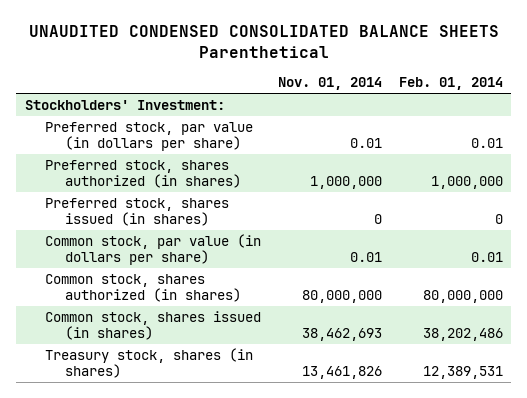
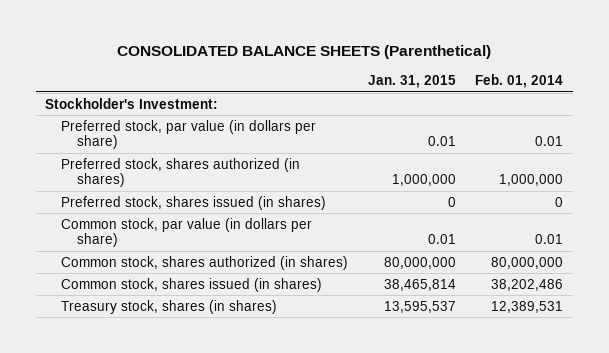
[28,25,499,58] UNAUDITED CONDENSED CONSOLIDATED BALANCE SHEETS Parenthetical -> [117,45,492,60] CONSOLIDATED BALANCE SHEETS (Parenthetical)
[277,77,382,91] Nov. 01, 2014 -> none
none -> [367,75,456,89] Jan. 31, 2015
[24,99,225,110] Stockholders' Investment: -> [45,97,219,109] Stockholder's Investment:

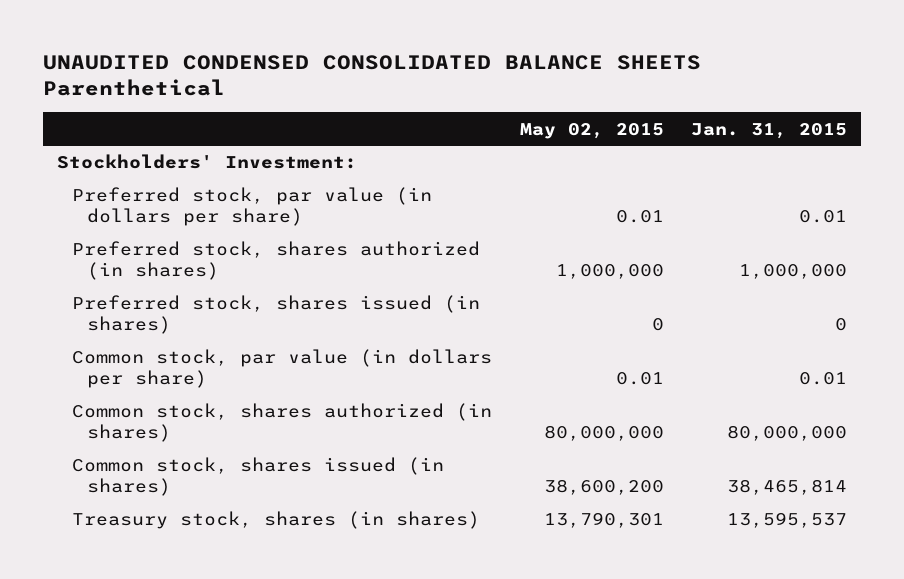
[117,45,492,60] CONSOLIDATED BALANCE SHEETS (Parenthetical) -> [42,55,701,97] UNAUDITED CONDENSED CONSOLIDATED BALANCE SHEETS Parenthetical
[475,74,564,89] Feb. 01, 2014 -> none
none -> [519,122,664,139] May 02, 2015
[45,97,219,109] Stockholder's Investment: -> [56,154,357,170] Stockholders' Investment:

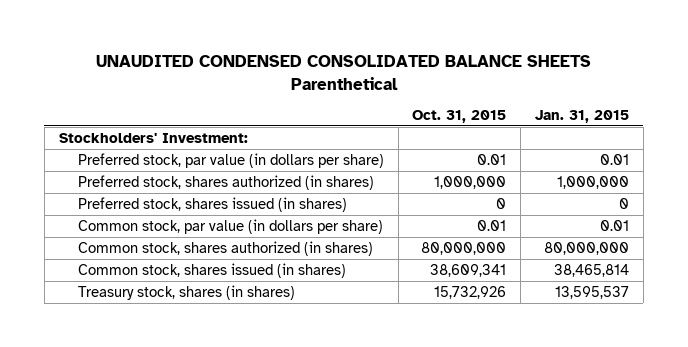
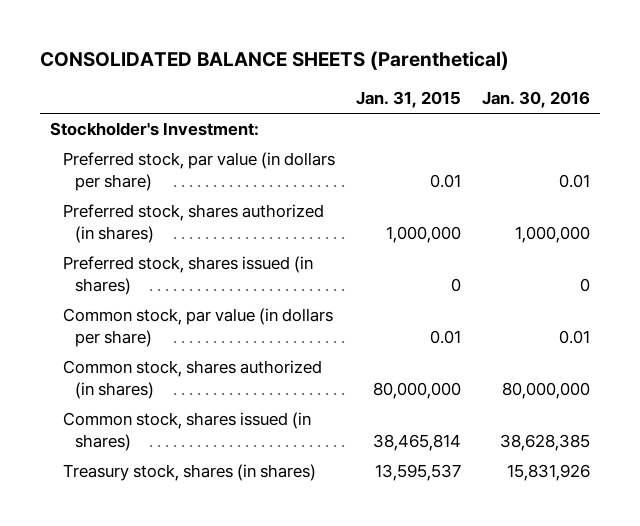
[95,55,591,90] UNAUDITED CONDENSED CONSOLIDATED BALANCE SHEETS Parenthetical -> [39,50,509,70] CONSOLIDATED BALANCE SHEETS (Parenthetical)
[412,109,507,123] Oct. 31, 2015 -> none
none -> [481,91,590,109] Jan. 30, 2016
[58,132,248,143] Stockholders' Investment: -> [50,122,260,137] Stockholder's Investment:

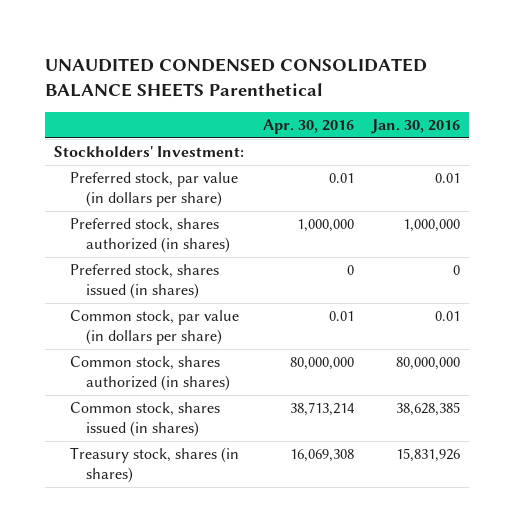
[39,50,509,70] CONSOLIDATED BALANCE SHEETS (Parenthetical) -> [45,57,428,97] UNAUDITED CONDENSED CONSOLIDATED BALANCE SHEETS Parenthetical
[355,91,461,109] Jan. 31, 2015 -> none
none -> [262,119,354,135] Apr. 30, 2016
[50,122,260,137] Stockholder's Investment: -> [54,146,245,158] Stockholders' Investment:

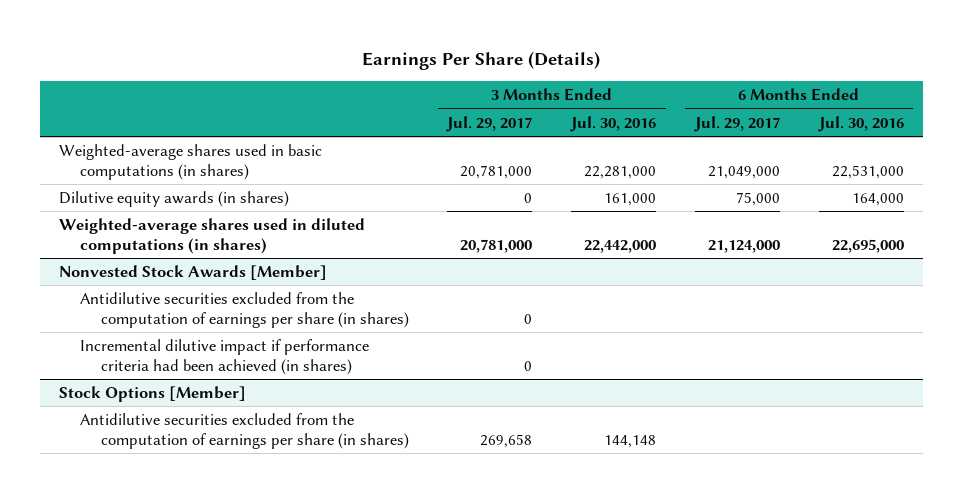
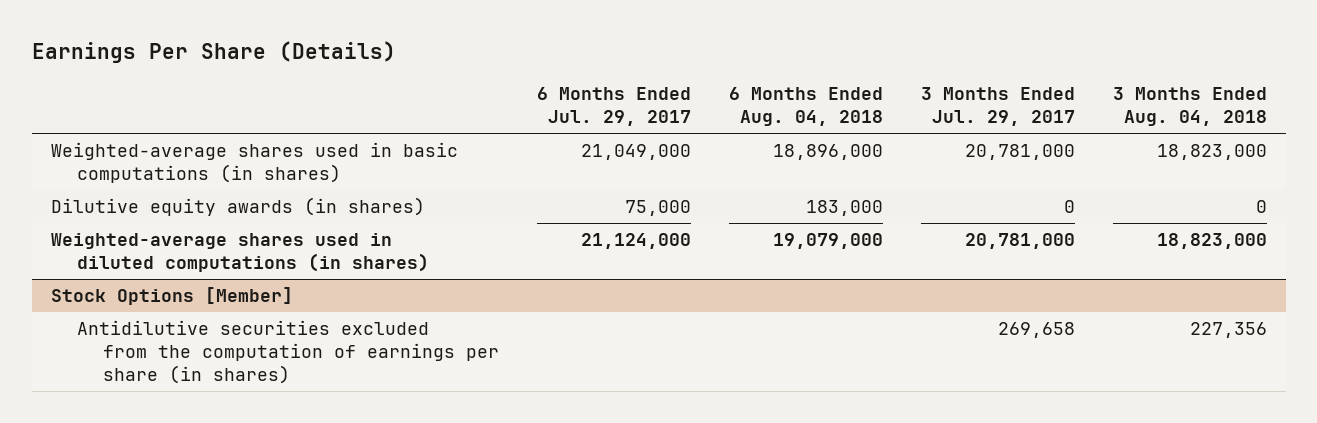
[570,115,657,132] Jul. 30, 2016 -> none
[817,115,904,132] Jul. 30, 2016 -> none
none -> [728,87,883,127] 6 Months Ended Aug. 04, 2018
none -> [1112,87,1267,127] 3 Months Ended Aug. 04, 2018
[59,264,328,280] Nonvested Stock Awards [Member] -> none
[79,291,409,328] Antidilutive securities excluded from the computation of earnings per share (in shares) -> none
[79,338,369,375] Incremental dilutive impact if performance criteria had been achieved (in shares) -> none

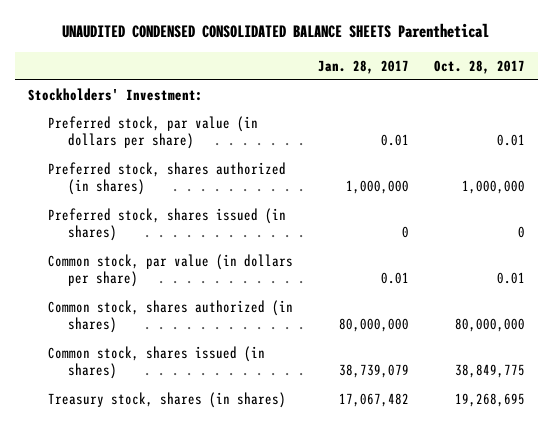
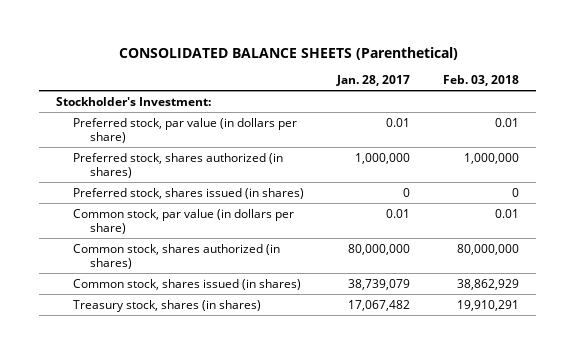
[62,23,490,39] UNAUDITED CONDENSED CONSOLIDATED BALANCE SHEETS Parenthetical -> [118,46,458,60] CONSOLIDATED BALANCE SHEETS (Parenthetical)
[434,59,526,74] Oct. 28, 2017 -> none
none -> [443,75,520,87] Feb. 03, 2018
[27,88,203,102] Stockholders' Investment: -> [55,96,211,106] Stockholder's Investment:

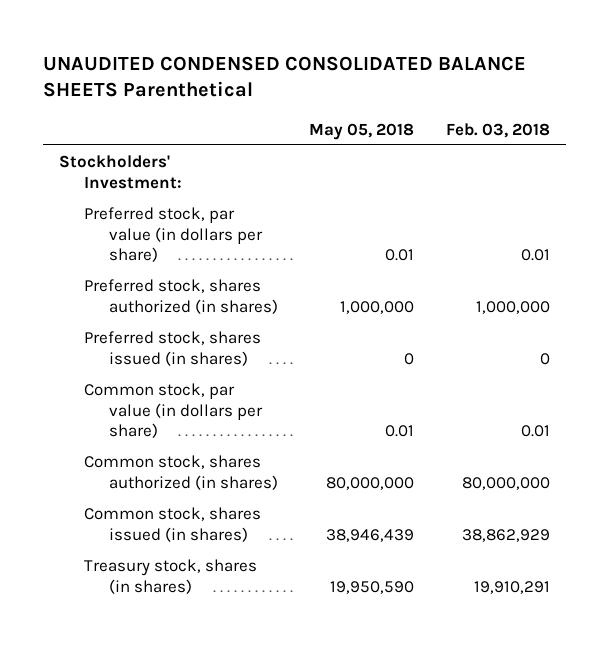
[118,46,458,60] CONSOLIDATED BALANCE SHEETS (Parenthetical) -> [43,55,527,98] UNAUDITED CONDENSED CONSOLIDATED BALANCE SHEETS Parenthetical
[336,75,411,87] Jan. 28, 2017 -> none
none -> [309,122,415,140] May 05, 2018
[55,96,211,106] Stockholder's Investment: -> [58,155,182,189] Stockholders' Investment:

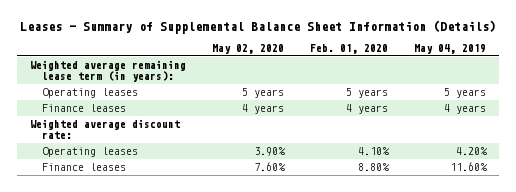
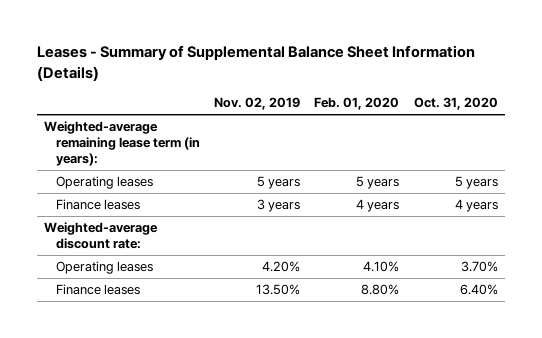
[212,44,285,55] May 02, 2020 -> none
[414,44,487,55] May 04, 2019 -> none
none -> [214,97,301,111] Nov. 02, 2019
none -> [413,97,498,111] Oct. 31, 2020
[30,59,187,83] Weighted average remaining lease term (in years): -> [43,121,200,167] Weighted-average remaining lease term (in years):
[30,118,181,140] Weighted average discount rate: -> [43,222,158,250] Weighted-average discount rate:

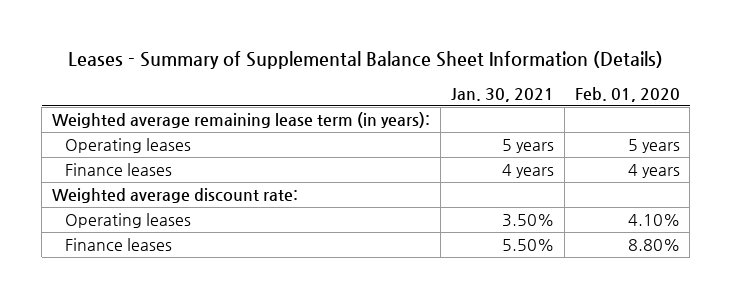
[214,97,301,111] Nov. 02, 2019 -> none
[413,97,498,111] Oct. 31, 2020 -> none
none -> [450,87,554,102] Jan. 30, 2021
[43,121,200,167] Weighted-average remaining lease term (in years): -> [51,111,430,128] Weighted average remaining lease term (in years):
[43,222,158,250] Weighted-average discount rate: -> [51,187,298,203] Weighted average discount rate:

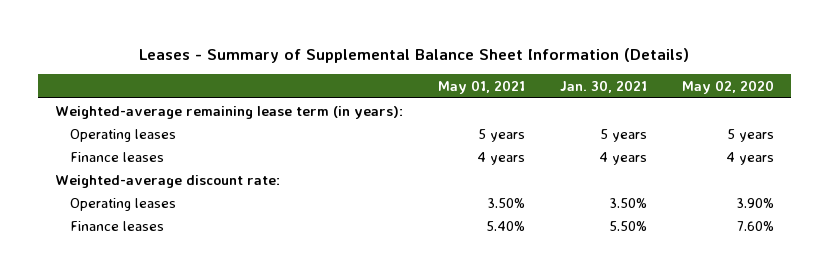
[574,86,680,102] Feb. 01, 2020 -> none
none -> [437,79,525,94] May 01, 2021
none -> [681,79,774,94] May 02, 2020
[51,111,430,128] Weighted average remaining lease term (in years): -> [54,105,403,119] Weighted-average remaining lease term (in years):
[51,187,298,203] Weighted average discount rate: -> [54,174,280,188] Weighted-average discount rate:

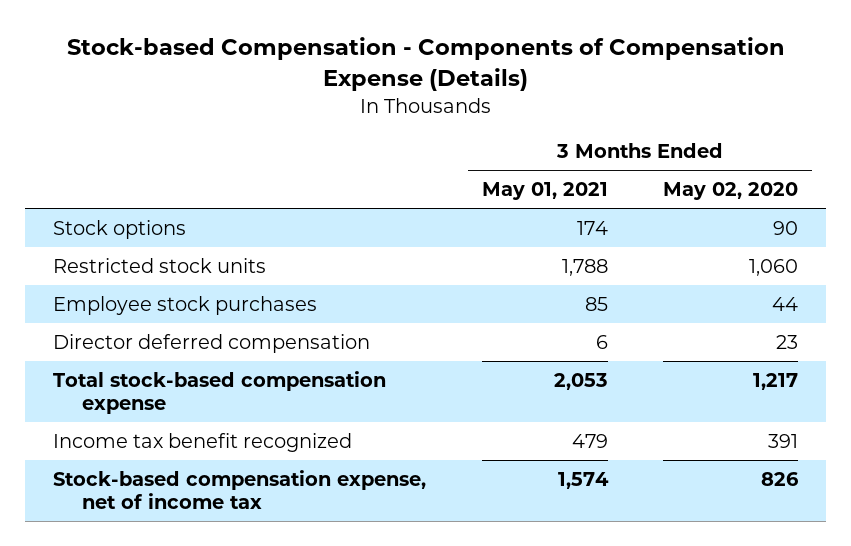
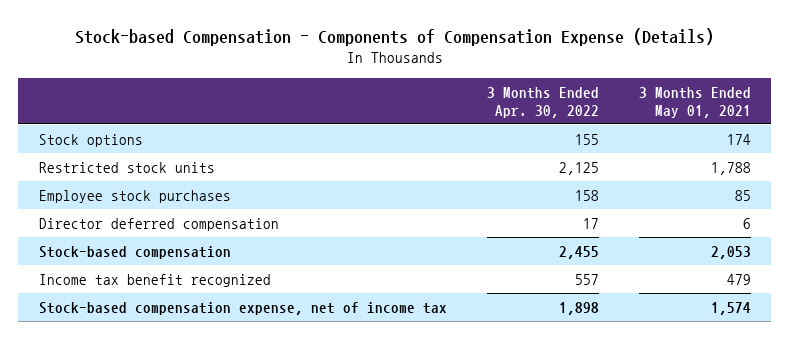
[663,182,799,201] May 02, 2020 -> none
none -> [486,86,599,118] 3 Months Ended Apr. 30, 2022
[52,370,386,415] Total stock-based compensation expense -> [38,246,231,260] Stock-based compensation

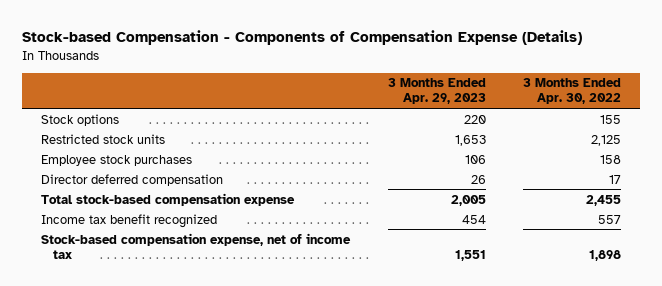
[639,86,752,118] 3 Months Ended May 01, 2021 -> none
none -> [387,78,486,105] 3 Months Ended Apr. 29, 2023
[38,246,231,260] Stock-based compensation -> [41,192,296,206] Total stock-based compensation expense

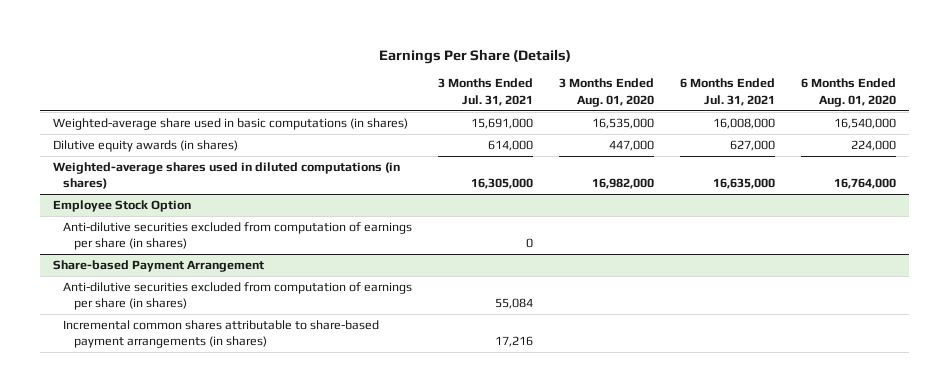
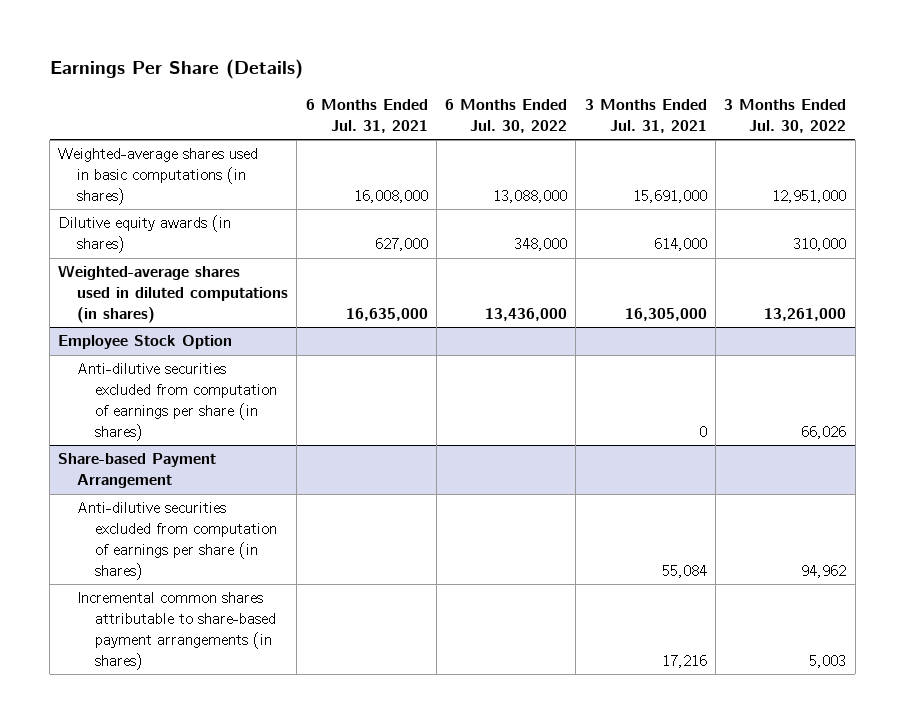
[559,78,655,107] 3 Months Ended Aug. 01, 2020 -> none
[801,78,897,107] 6 Months Ended Aug. 01, 2020 -> none
none -> [445,99,568,133] 6 Months Ended Jul. 30, 2022
none -> [724,99,847,133] 3 Months Ended Jul. 30, 2022
[53,118,409,131] Weighted-average share used in basic computations (in shares) -> [58,148,259,205] Weighted-average shares used in basic computations (in shares)

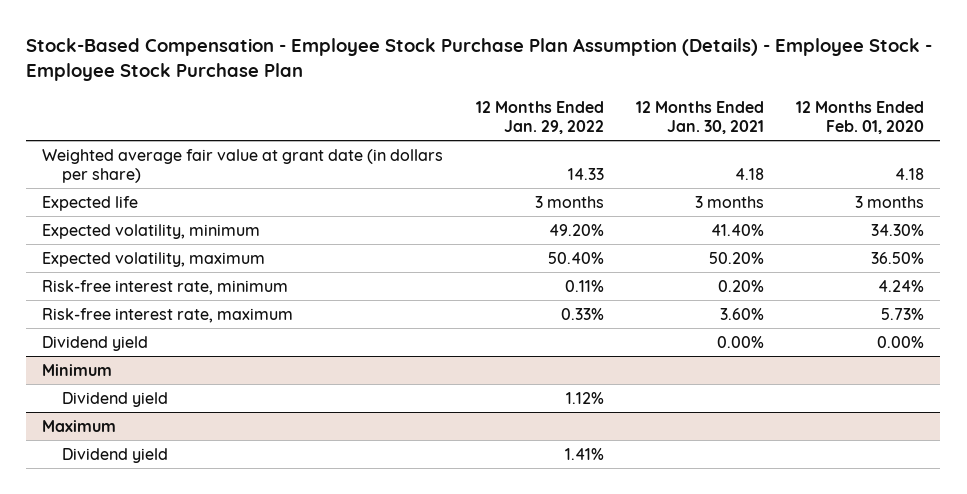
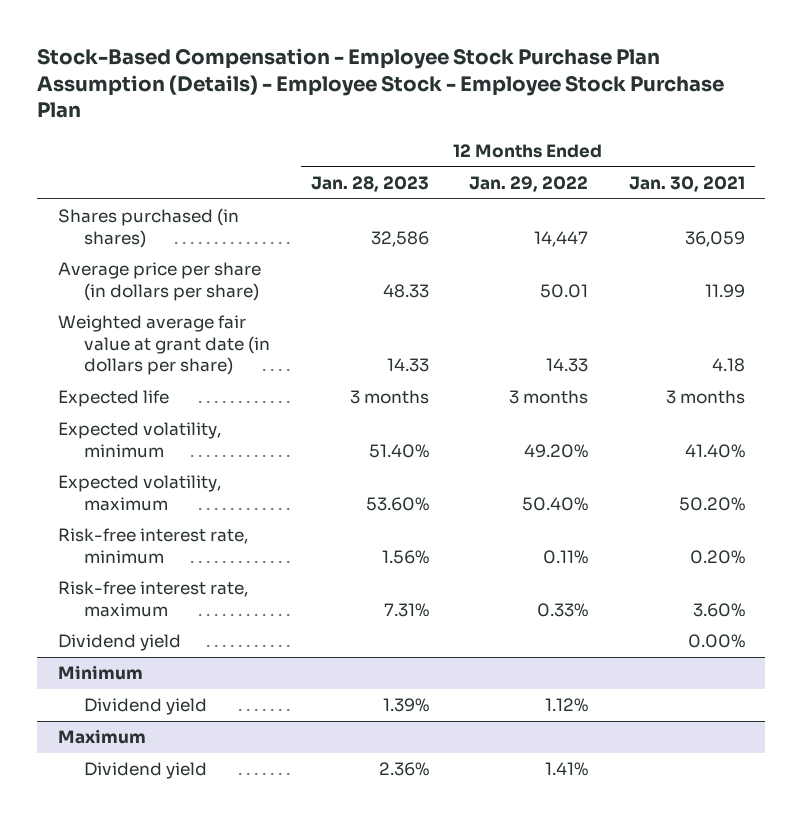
[796,101,925,134] 12 Months Ended Feb. 01, 2020 -> none
none -> [310,176,429,193] Jan. 28, 2023
none -> [57,208,239,248] Shares purchased (in shares)
none -> [57,262,261,301] Average price per share (in dollars per share)

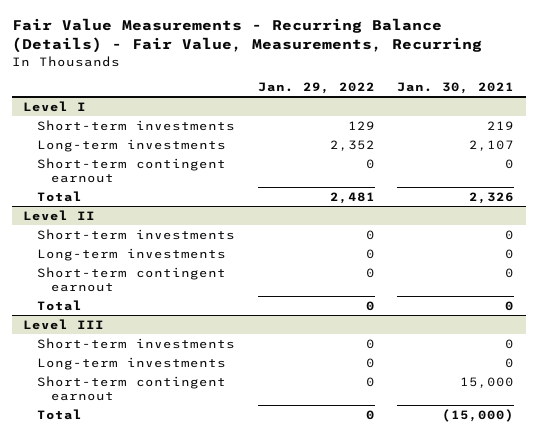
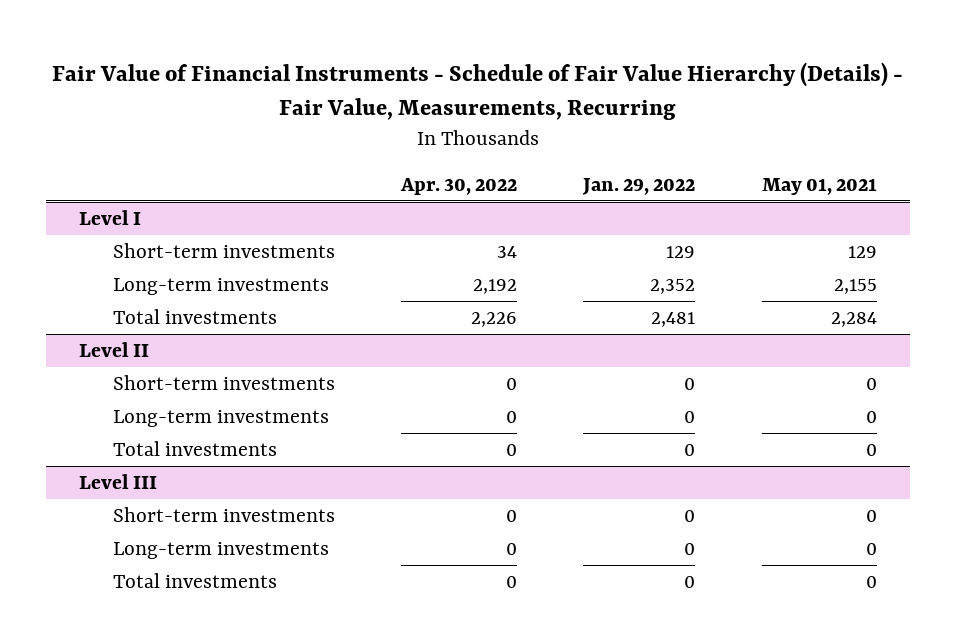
[11,18,482,54] Fair Value Measurements - Recurring Balance (Details) - Fair Value, Measurements, Recurring -> [51,61,903,121] Fair Value of Financial Instruments - Schedule of Fair Value Hierarchy (Details) - Fair Value, Measurements, Recurring
[397,82,515,95] Jan. 30, 2021 -> none
none -> [400,177,518,195] Apr. 30, 2022
none -> [761,177,877,195] May 01, 2021
[36,157,226,183] Short-term contingent earnout -> none
[36,190,82,202] Total -> [113,308,278,324] Total investments
[36,266,226,292] Short-term contingent earnout -> none
[36,299,82,311] Total -> [113,440,278,456] Total investments
[36,375,226,401] Short-term contingent earnout -> none
[36,408,82,420] Total -> [113,572,278,588] Total investments

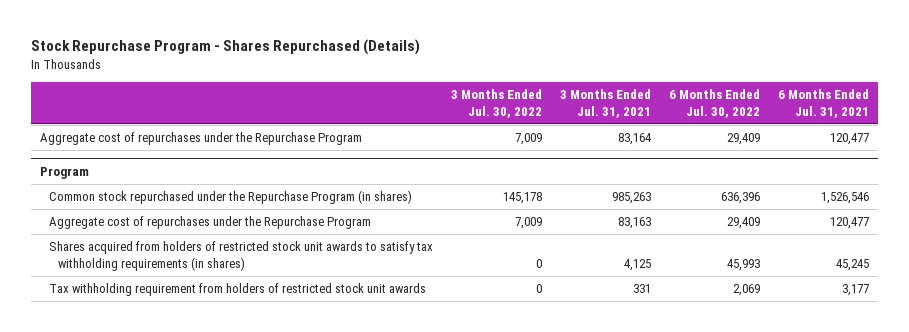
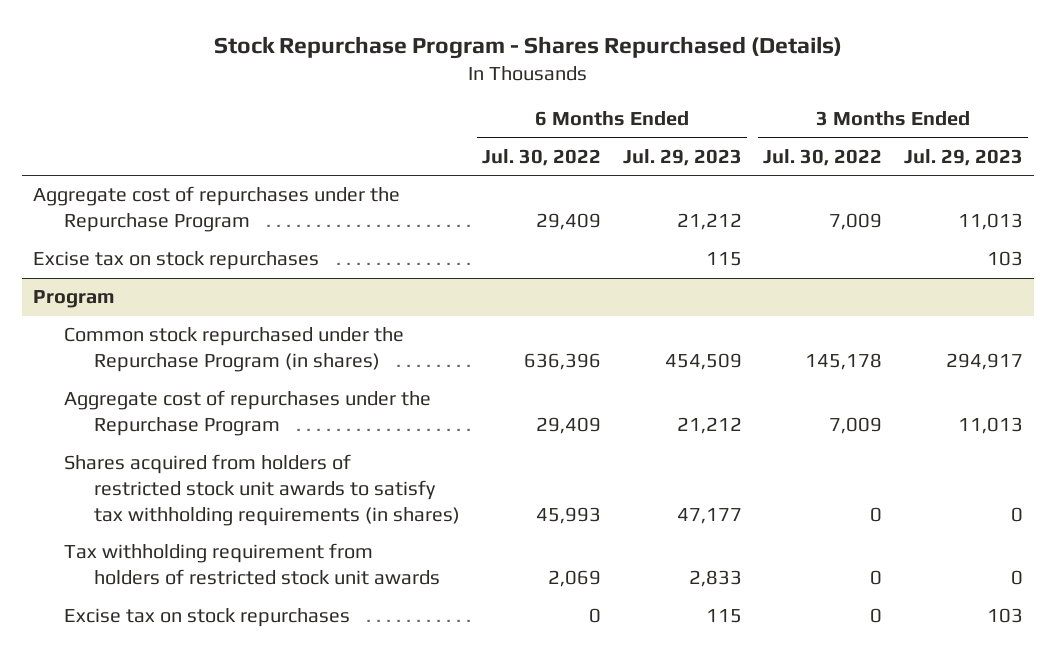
[560,89,652,118] 3 Months Ended Jul. 31, 2021 -> none
[778,89,870,118] 6 Months Ended Jul. 31, 2021 -> none
none -> [622,148,742,166] Jul. 29, 2023
none -> [903,148,1023,166] Jul. 29, 2023
none -> [33,251,320,271] Excise tax on stock repurchases
none -> [63,608,350,628] Excise tax on stock repurchases

